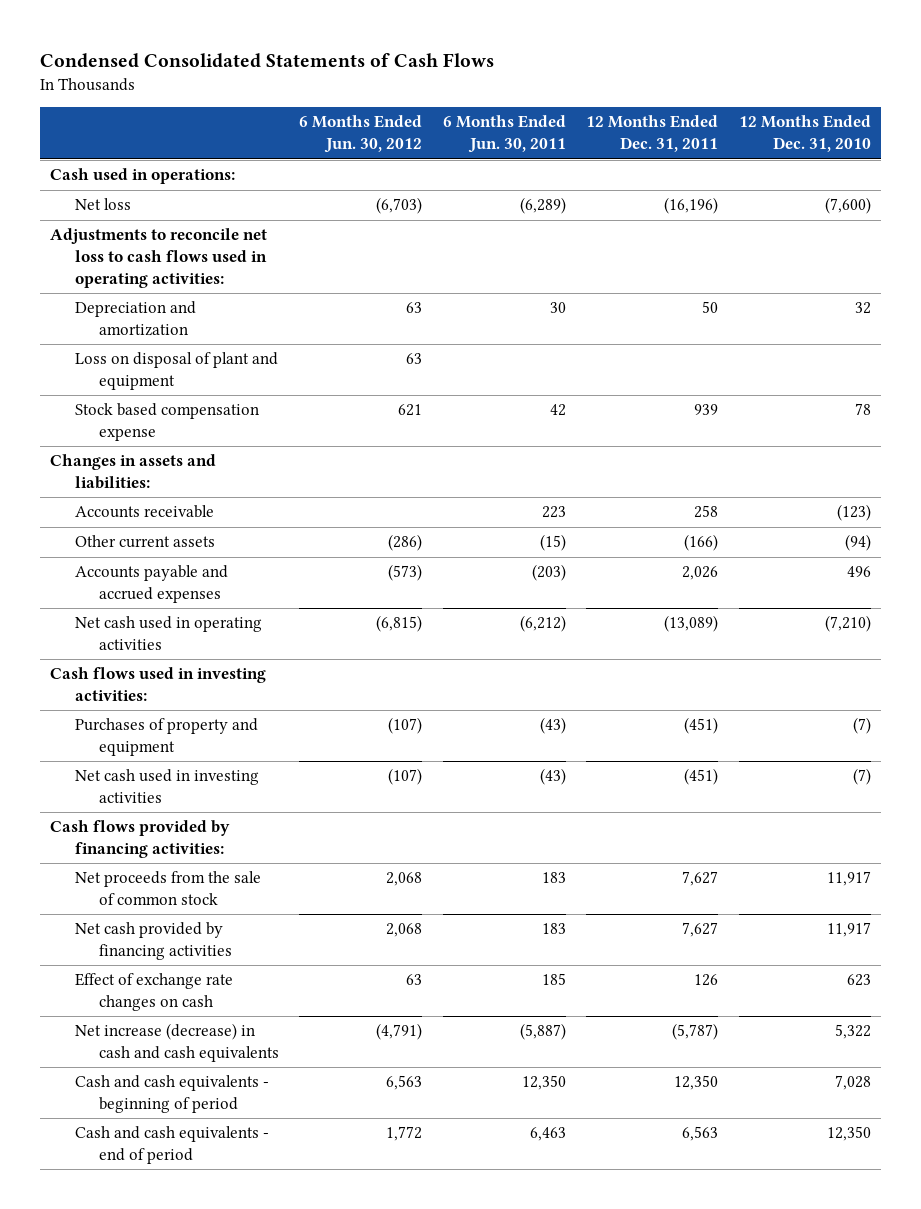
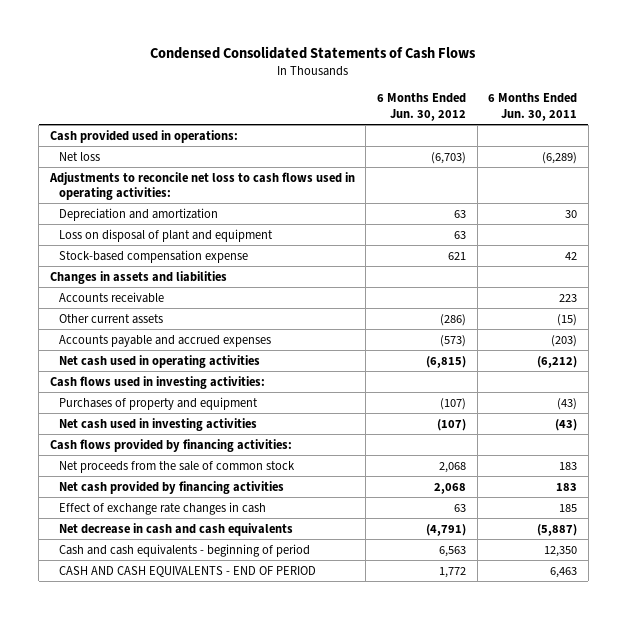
[586,115,719,153] 12 Months Ended Dec. 31, 2011 -> none
[738,115,871,153] 12 Months Ended Dec. 31, 2010 -> none
[50,168,236,185] Cash used in operations: -> [49,129,238,143] Cash provided used in operations:
[74,403,259,442] Stock based compensation expense -> [58,249,248,263] Stock-based compensation expense
[50,454,217,490] Changes in assets and liabilities: -> [49,270,227,284] Changes in assets and liabilities
[74,973,233,1012] Effect of exchange rate changes on cash -> [58,501,266,515] Effect of exchange rate changes in cash
[74,1023,279,1063] Net increase (decrease) in cash and cash equivalents -> [58,522,293,536] Net decrease in cash and cash equivalents
[74,1126,269,1165] Cash and cash equivalents - end of period -> [58,565,316,577] CASH AND CASH EQUIVALENTS - END OF PERIOD

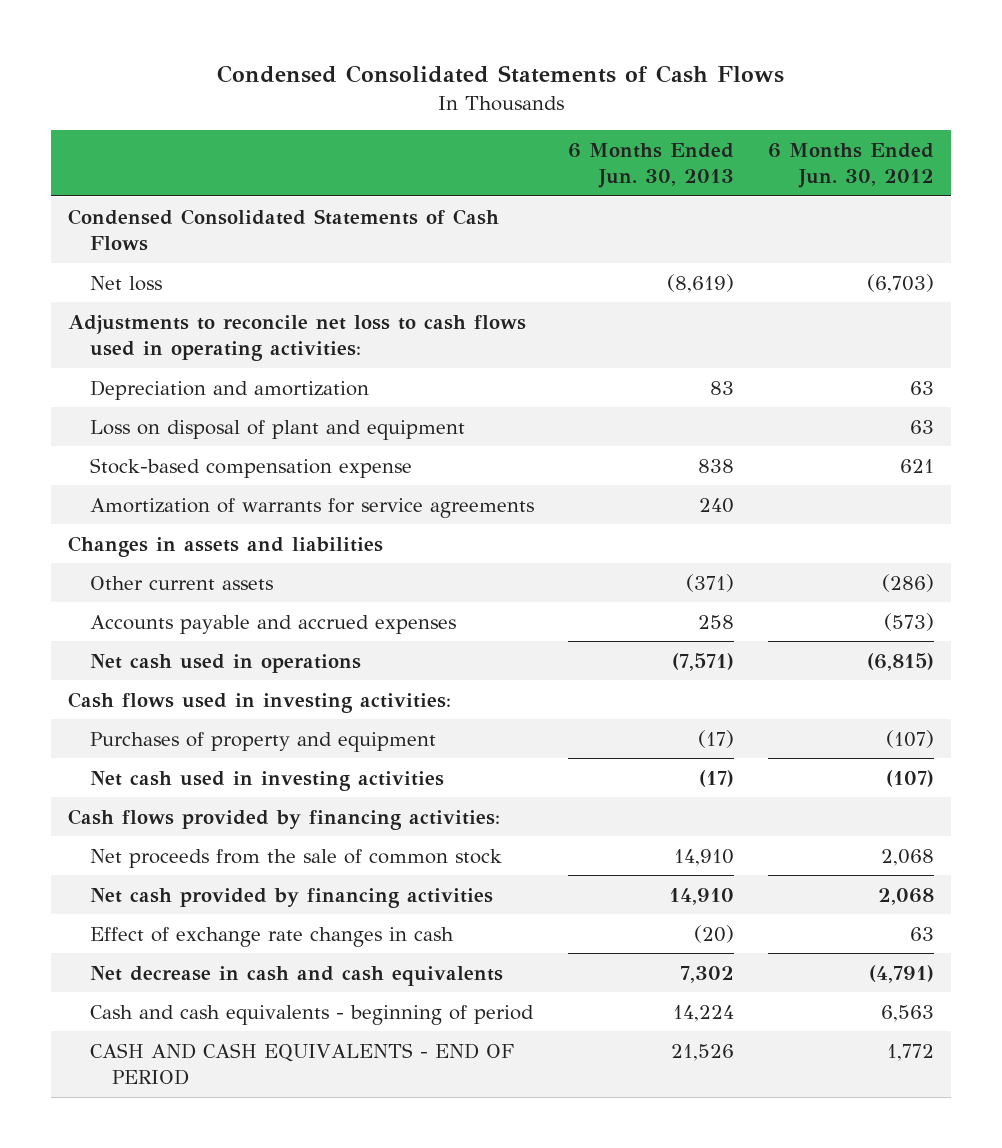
[488,93,578,121] 6 Months Ended Jun. 30, 2011 -> none
none -> [567,143,734,189] 6 Months Ended Jun. 30, 2013
[49,129,238,143] Cash provided used in operations: -> none
none -> [67,208,499,252] Condensed Consolidated Statements of Cash Flows
none -> [89,497,534,518] Amortization of warrants for service agreements
[58,291,164,303] Accounts receivable -> none
[58,354,260,368] Net cash used in operating activities -> [89,653,361,673] Net cash used in operations

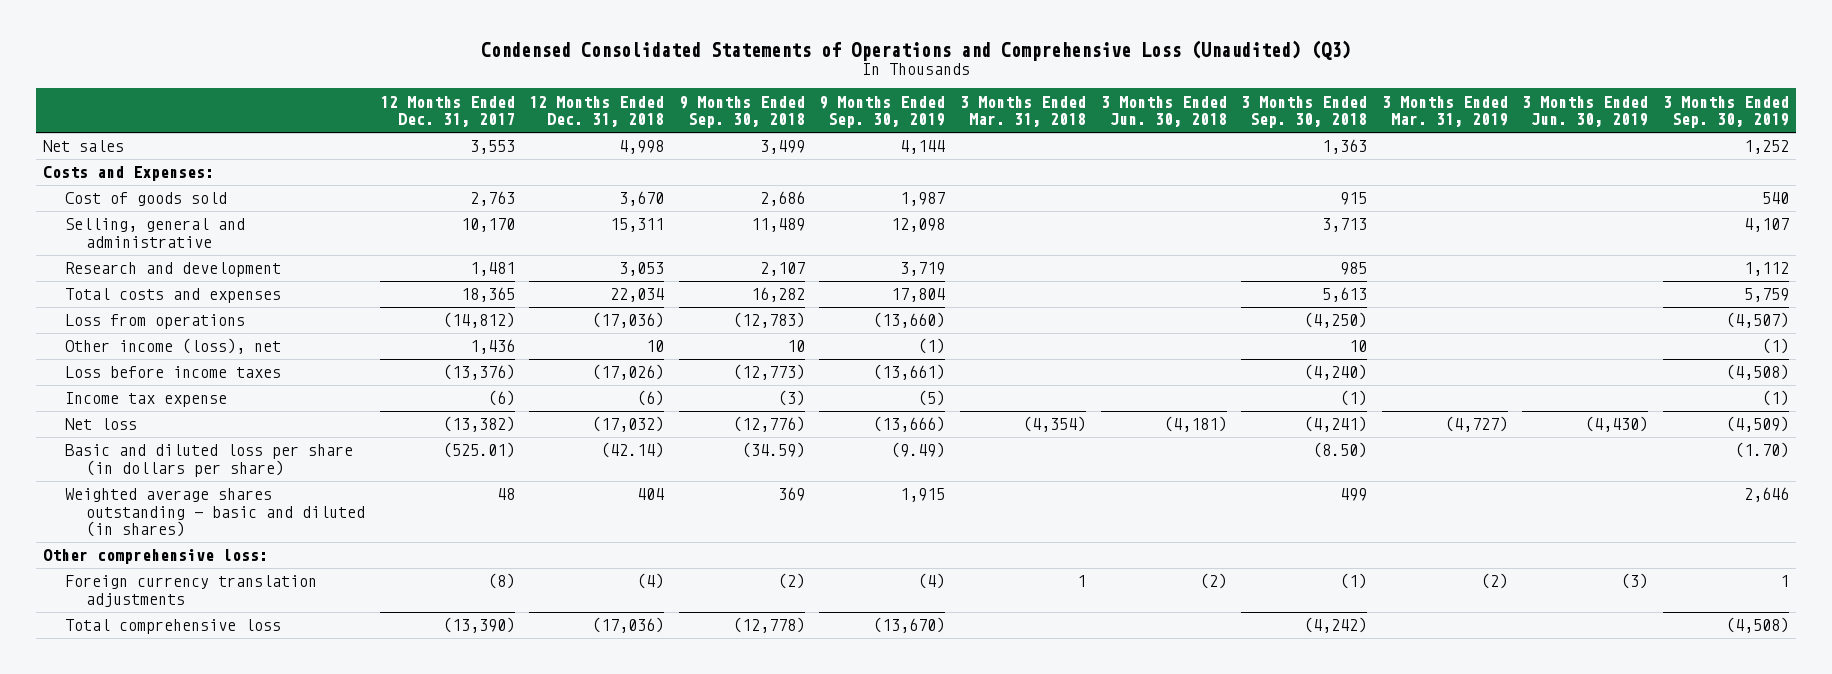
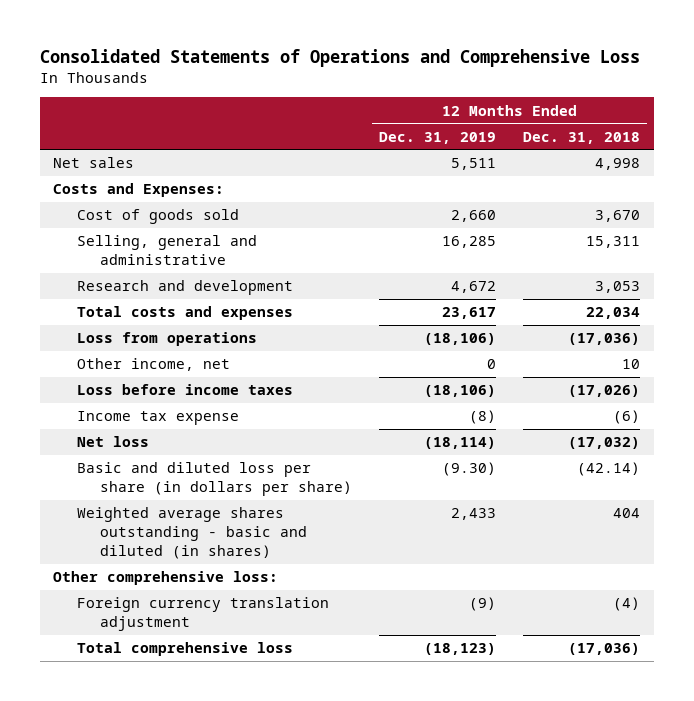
[481,39,1352,61] Condensed Consolidated Statements of Operations and Comprehensive Loss (Unaudited) (Q3) -> [39,48,640,67] Consolidated Statements of Operations and Comprehensive Loss
[379,95,515,128] 12 Months Ended Dec. 31, 2017 -> none
[678,95,805,129] 9 Months Ended Sep. 30, 2018 -> none
[819,95,946,129] 9 Months Ended Sep. 30, 2019 -> none
[960,95,1087,128] 3 Months Ended Mar. 31, 2018 -> none
[1100,95,1227,128] 3 Months Ended Jun. 30, 2018 -> none
[1241,95,1368,129] 3 Months Ended Sep. 30, 2018 -> none
[1381,95,1508,128] 3 Months Ended Mar. 31, 2019 -> none
[1522,95,1649,128] 3 Months Ended Jun. 30, 2019 -> none
[1662,95,1789,129] 3 Months Ended Sep. 30, 2019 -> none
none -> [379,131,497,144] Dec. 31, 2019
[64,338,281,355] Other income (loss), net -> [76,358,230,372] Other income, net
[64,575,317,607] Foreign currency translation adjustments -> [76,597,329,632] Foreign currency translation adjustment

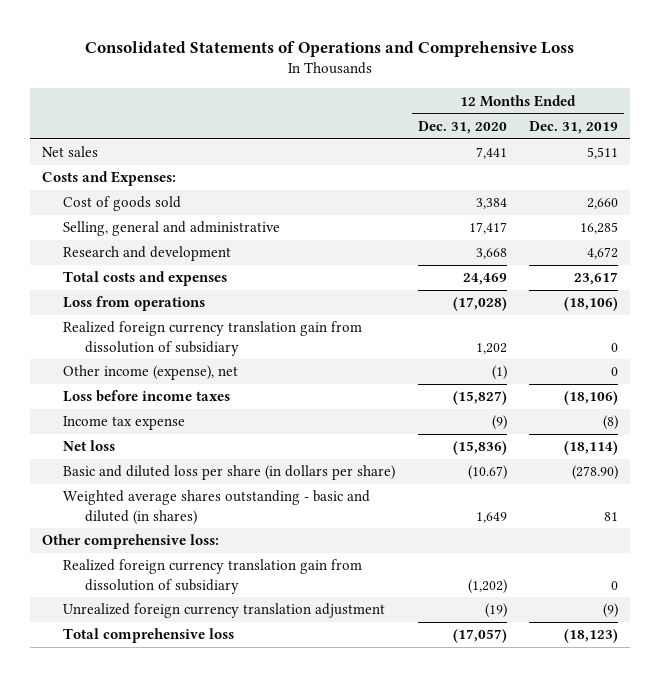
[523,131,641,144] Dec. 31, 2018 -> none
none -> [417,120,507,134] Dec. 31, 2020
none -> [63,321,363,356] Realized foreign currency translation gain from dissolution of subsidiary
[76,358,230,372] Other income, net -> [63,365,239,381] Other income (expense), net
[442,462,497,477] (9.30) -> [572,465,619,481] (278.90)
[451,508,497,521] 2,433 -> [604,511,619,521] 81
none -> [63,559,363,594] Realized foreign currency translation gain from dissolution of subsidiary
[76,597,329,632] Foreign currency translation adjustment -> [63,603,386,619] Unrealized foreign currency translation adjustment

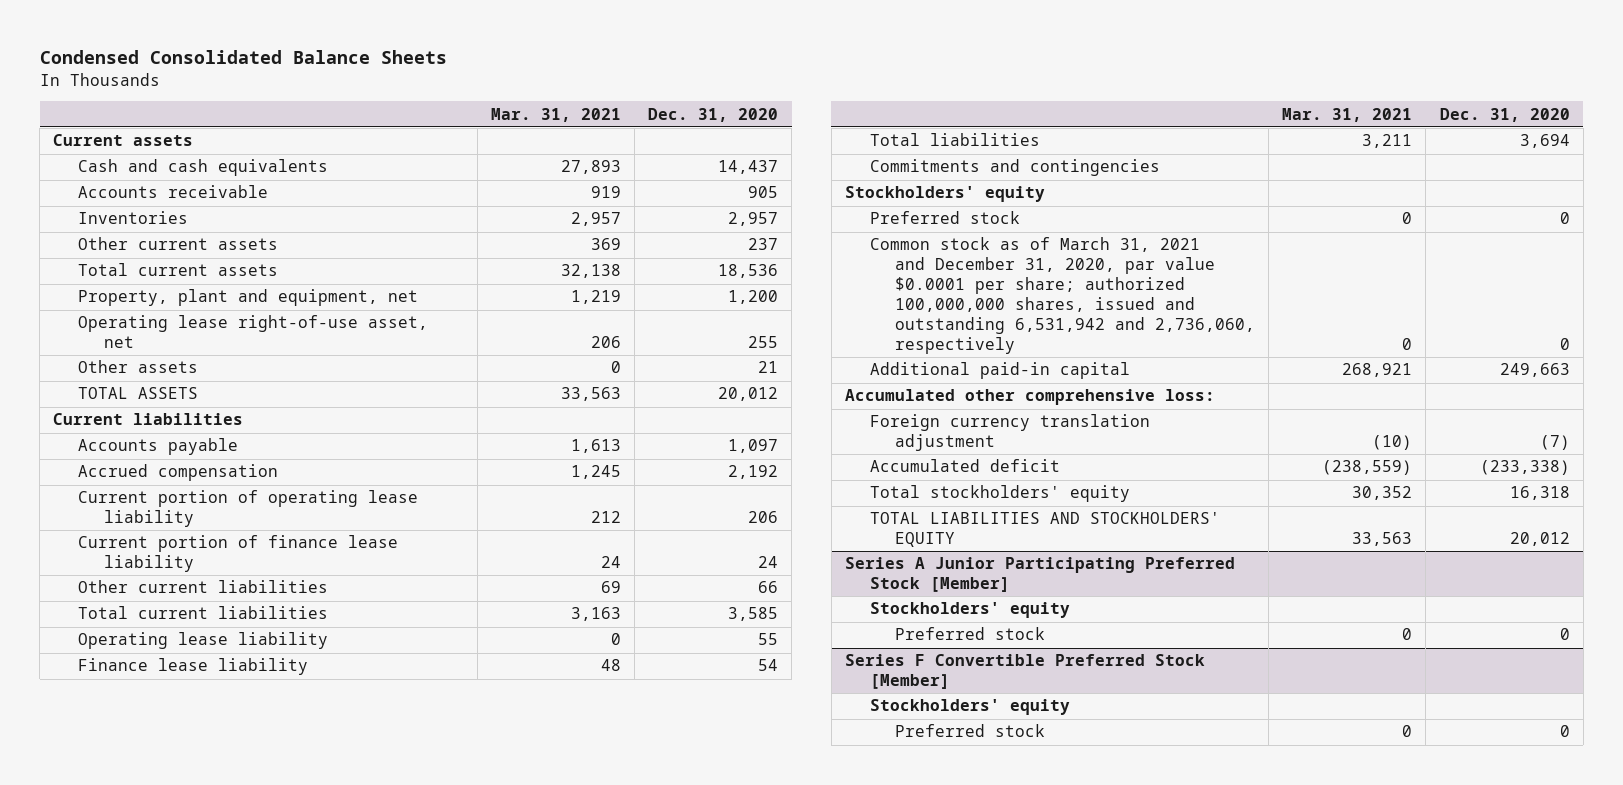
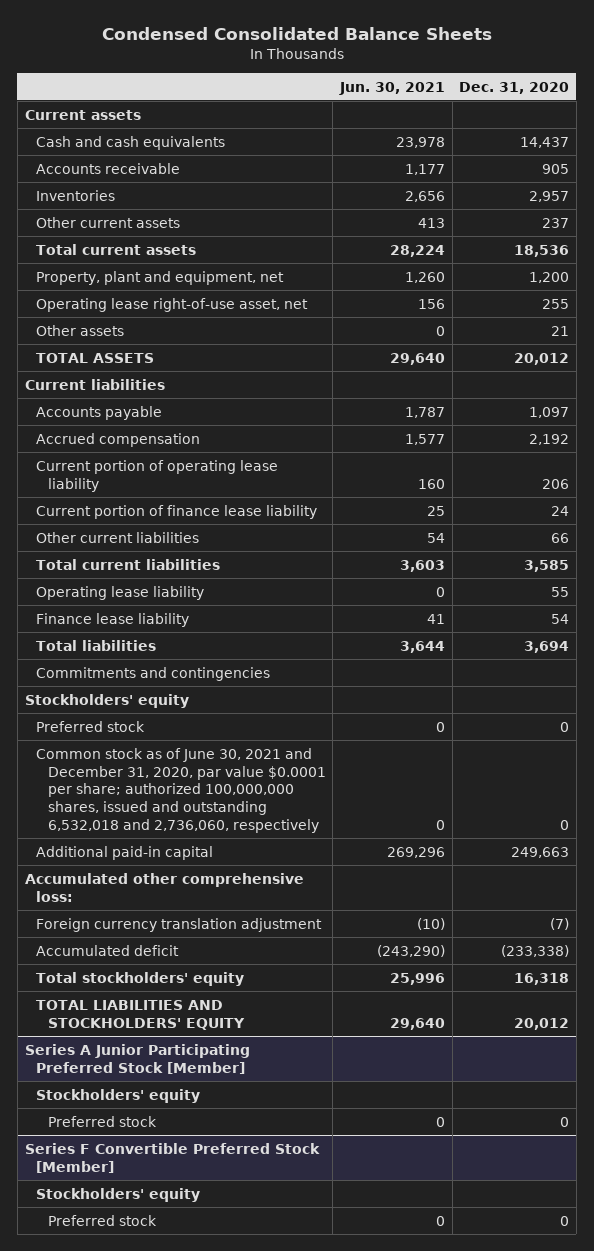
[490,107,621,122] Mar. 31, 2021 -> none
none -> [338,81,445,95] Jun. 30, 2021
[869,237,1256,354] Common stock as of March 31, 2021 and December 31, 2020, par value $0.0001 per share; authorized 100,000,000 shares, issued and outstanding 6,531,942 and 2,736,060, respectively -> [36,747,326,834] Common stock as of June 30, 2021 and December 31, 2020, par value $0.0001 per share; authorized 100,000,000 shares, issued and outstanding 6,532,018 and 2,736,060, respectively

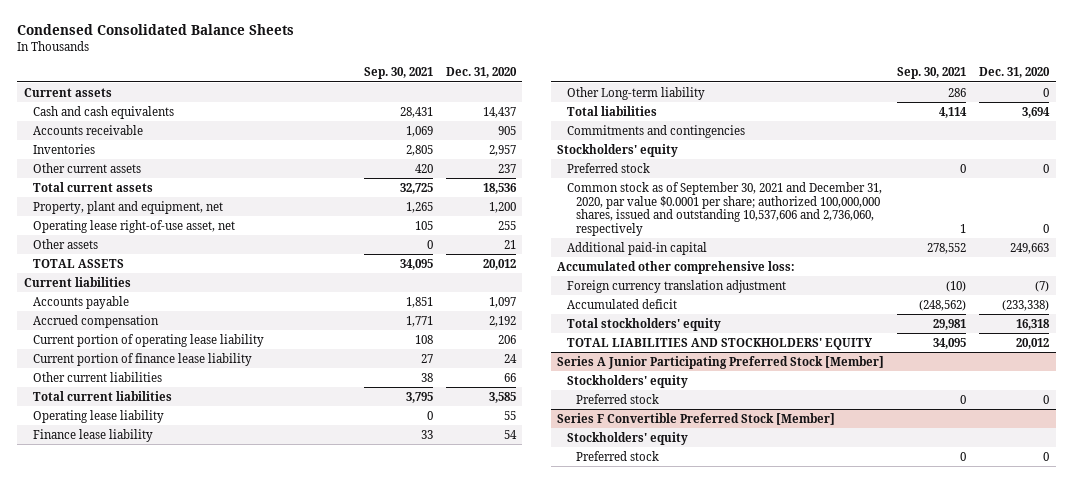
[338,81,445,95] Jun. 30, 2021 -> none
none -> [363,67,433,80] Sep. 30, 2021
none -> [566,86,705,100] Other Long-term liability
[36,747,326,834] Common stock as of June 30, 2021 and December 31, 2020, par value $0.0001 per share; authorized 100,000,000 shares, issued and outstanding 6,532,018 and 2,736,060, respectively -> [566,181,882,237] Common stock as of September 30, 2021 and December 31, 2020, par value $0.0001 per share; authorized 100,000,000 shares, issued and outstanding 10,537,606 and 2,736,060, respectively

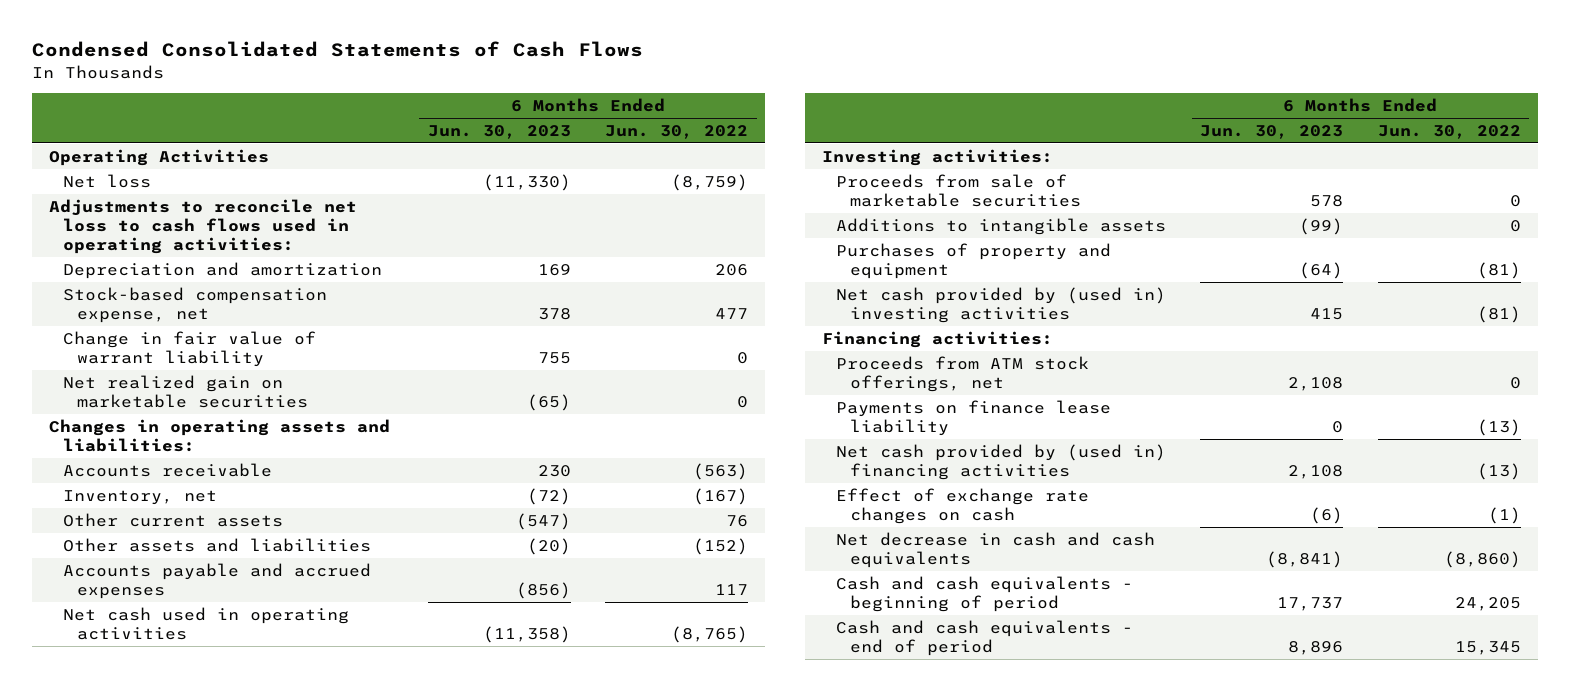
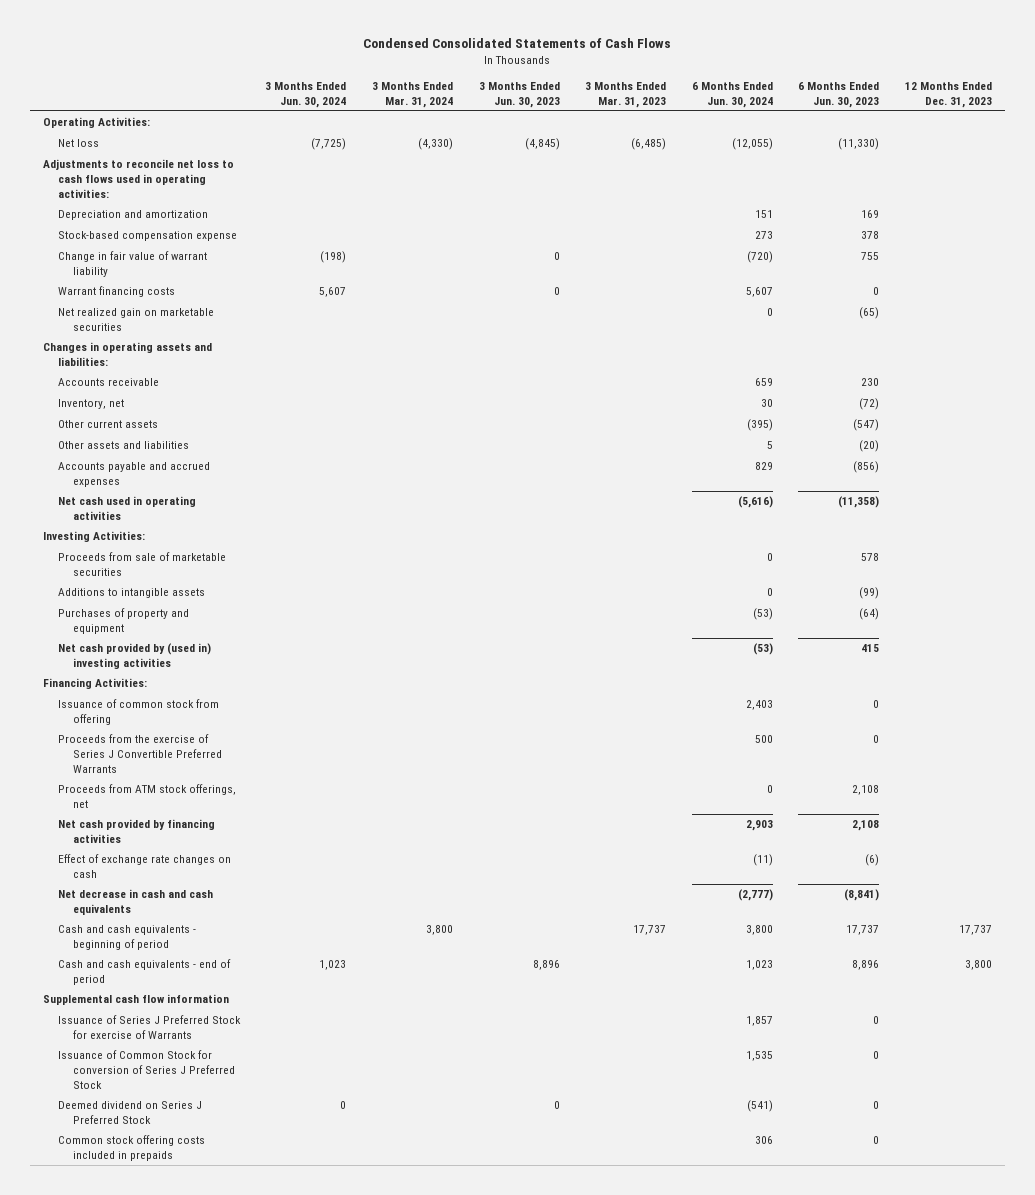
[605,124,749,139] Jun. 30, 2022 -> none
none -> [265,82,347,108] 3 Months Ended Jun. 30, 2024
none -> [371,82,453,108] 3 Months Ended Mar. 31, 2024
none -> [478,82,560,108] 3 Months Ended Jun. 30, 2023
none -> [585,82,667,108] 3 Months Ended Mar. 31, 2023
none -> [691,82,773,108] 6 Months Ended Jun. 30, 2024
none -> [904,82,992,108] 12 Months Ended Dec. 31, 2023
[49,148,270,166] Operating Activities -> [42,117,150,129] Operating Activities:
[63,286,328,324] Stock-based compensation expense, net -> [57,231,237,242] Stock-based compensation expense
none -> [57,286,175,298] Warrant financing costs
[821,148,1053,166] Investing activities: -> [42,531,145,543] Investing Activities:
[821,330,1053,348] Financing activities: -> [42,678,147,690] Financing Activities:
none -> [57,699,219,726] Issuance of common stock from offering
none -> [57,734,222,773] Proceeds from the exercise of Series J Convertible Preferred Warrants
[835,399,1111,437] Payments on finance lease liability -> none
[835,443,1166,481] Net cash provided by (used in) financing activities -> [57,819,215,844] Net cash provided by financing activities
none -> [42,994,229,1006] Supplemental cash flow information
none -> [57,1015,241,1040] Issuance of Series J Preferred Stock for exercise of Warrants
none -> [57,1050,235,1089] Issuance of Common Stock for conversion of Series J Preferred Stock
none -> [57,1101,202,1125] Deemed dividend on Series J Preferred Stock
none -> [57,1135,205,1162] Common stock offering costs included in prepaids

